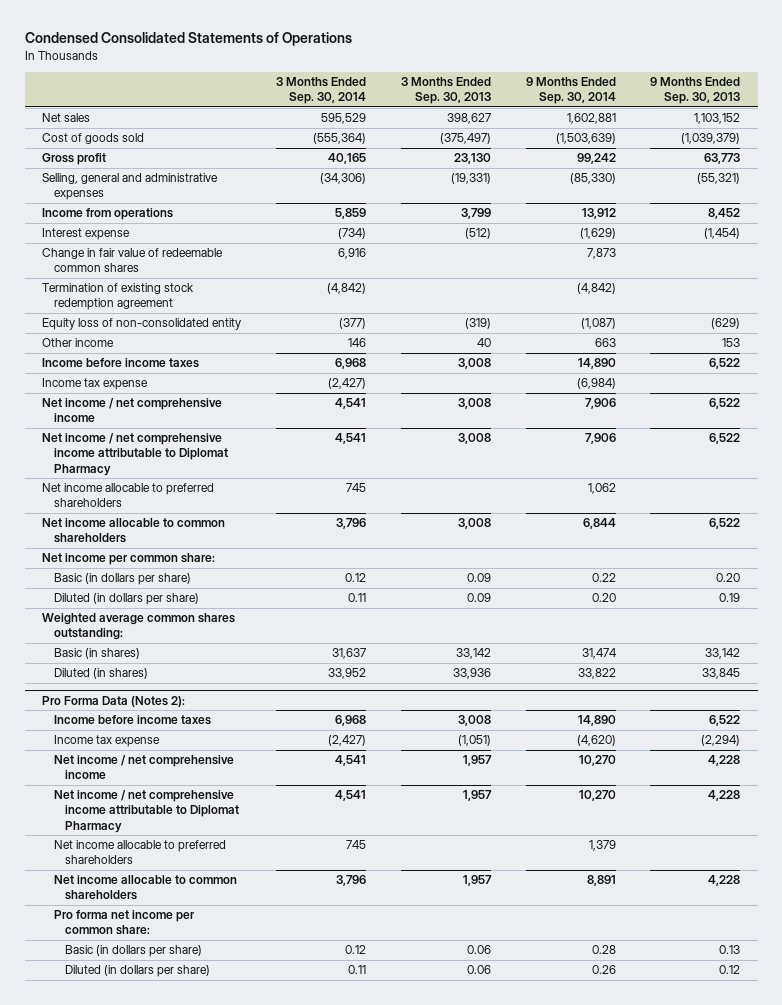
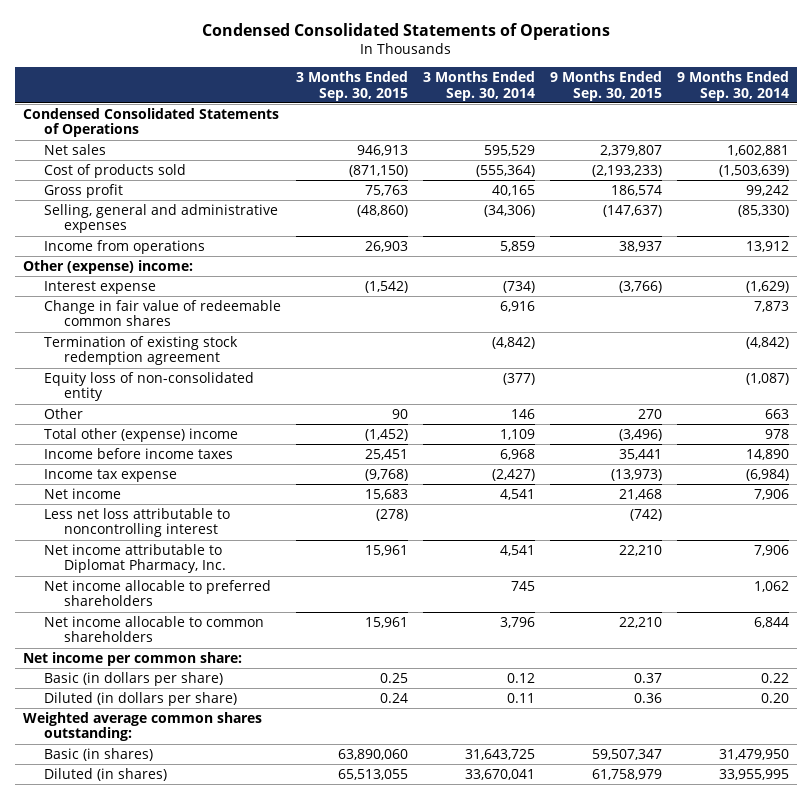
[400,76,491,105] 3 Months Ended Sep. 30, 2013 -> none
[650,76,741,105] 9 Months Ended Sep. 30, 2013 -> none
none -> [295,71,408,101] 3 Months Ended Sep. 30, 2015
none -> [550,71,663,101] 9 Months Ended Sep. 30, 2015
none -> [22,107,279,138] Condensed Consolidated Statements of Operations
[42,133,145,145] Cost of goods sold -> [43,163,186,178] Cost of products sold
none -> [22,259,193,274] Other (expense) income:
[42,338,115,348] Other income -> [43,407,83,419] Other
none -> [43,427,238,442] Total other (expense) income
[42,398,223,423] Net income / net comprehensive income -> [43,487,121,499] Net income
none -> [43,507,230,538] Less net loss attributable to noncontrolling interest
[42,433,228,476] Net income / net comprehensive income attributable to Diplomat Pharmacy -> [43,543,227,574] Net income attributable to Diplomat Pharmacy, Inc.
[42,695,186,707] Pro Forma Data (Notes 2): -> none
[53,715,211,726] Income before income taxes -> none
[53,735,160,748] Income tax expense -> none
[53,755,234,780] Net income / net comprehensive income -> none
[53,790,239,833] Net income / net comprehensive income attributable to Diplomat Pharmacy -> none
[53,840,226,865] Net income allocable to preferred shareholders -> none
[53,875,237,901] Net income allocable to common shareholders -> none
[53,910,195,936] Pro forma net income per common share: -> none
[64,945,202,958] Basic (in dollars per share) -> none
[64,965,210,978] Diluted (in dollars per share) -> none
[331,648,366,660] 31,637 -> [465,748,536,760] 31,643,725
[581,648,617,660] 31,474 -> [719,748,790,760] 31,479,950
[327,668,366,680] 33,952 -> [465,768,536,780] 33,670,041
[577,668,616,680] 33,822 -> [719,768,790,780] 33,955,995

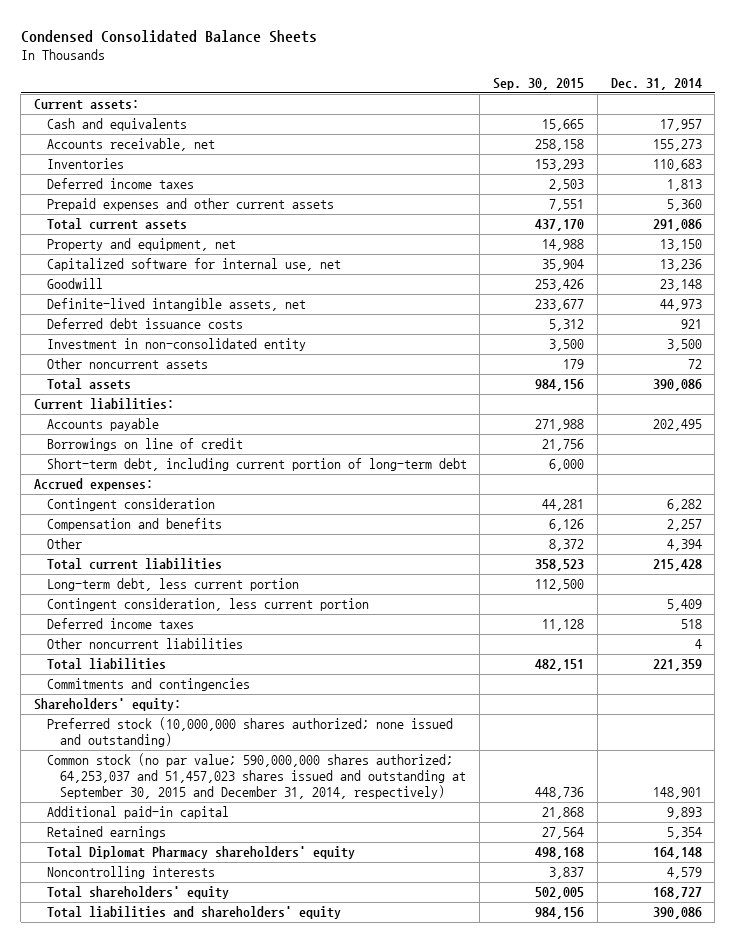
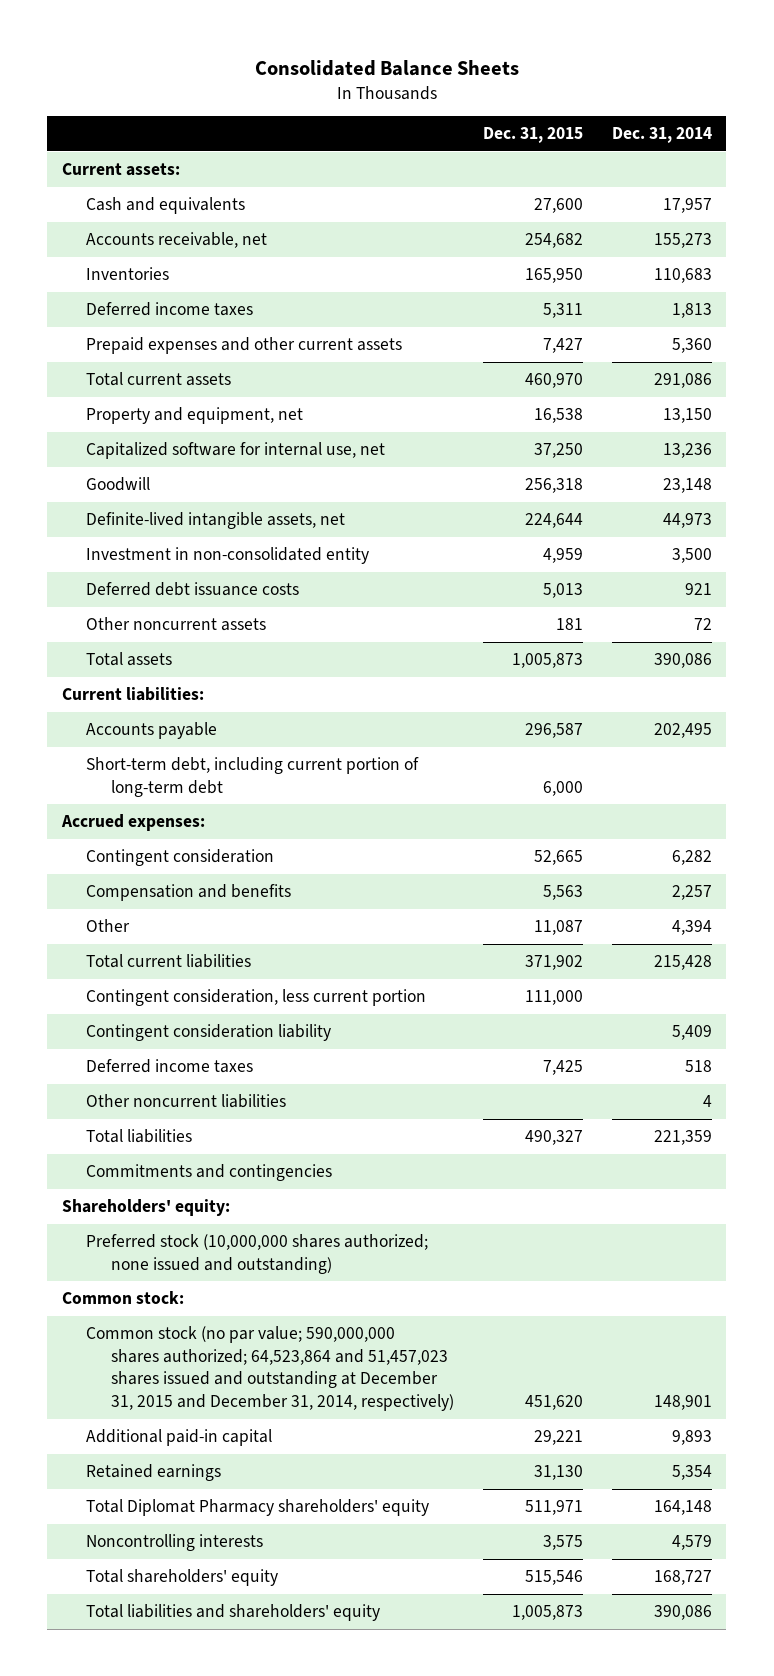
[20,30,317,44] Condensed Consolidated Balance Sheets -> [254,59,519,76] Consolidated Balance Sheets
[493,77,585,90] Sep. 30, 2015 -> none
none -> [482,127,583,144] Dec. 31, 2015
[46,318,243,330] Deferred debt issuance costs -> [86,582,300,597] Deferred debt issuance costs
[46,438,243,452] Borrowings on line of credit -> none
[46,578,299,592] Long-term debt, less current portion -> [86,989,427,1007] Contingent consideration, less current portion
[46,598,369,612] Contingent consideration, less current portion -> [86,1024,332,1042] Contingent consideration liability
none -> [61,1291,184,1305] Common stock:
[46,753,466,799] Common stock (no par value; 590,000,000 shares authorized; 64,253,037 and 51,457,023 shares issued and outstanding at September 30, 2015 and December 31, 2014, respectively) -> [86,1326,454,1412] Common stock (no par value; 590,000,000 shares authorized; 64,523,864 and 51,457,023 shares issued and outstanding at December 31, 2015 and December 31, 2014, respectively)

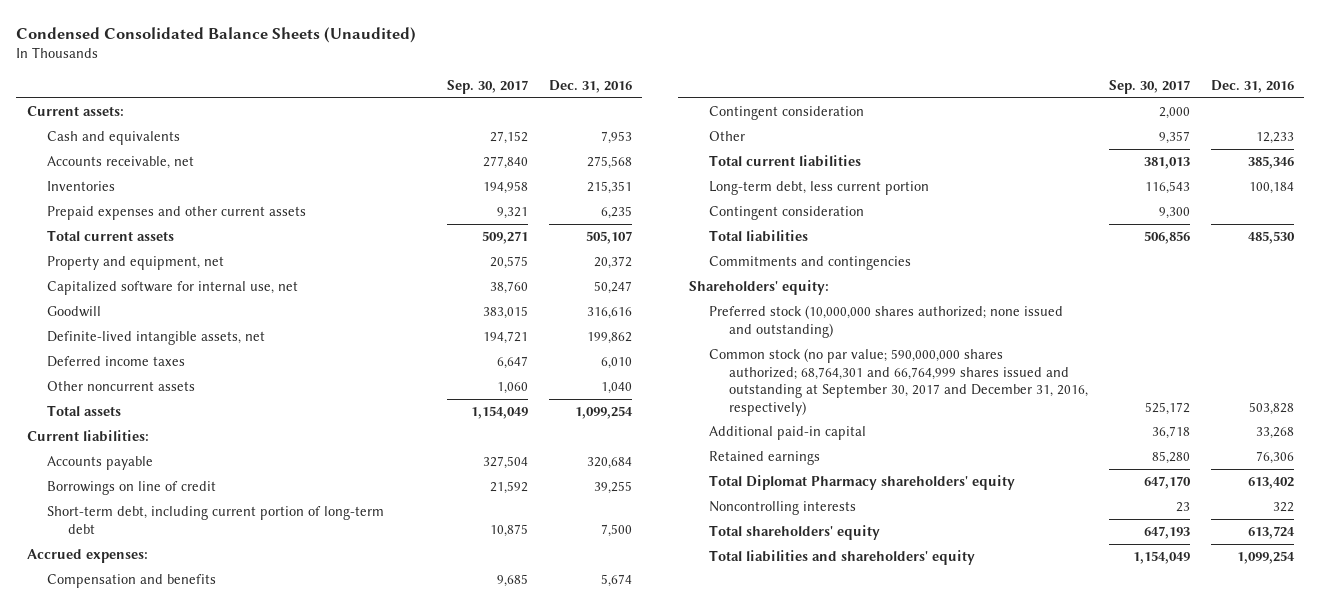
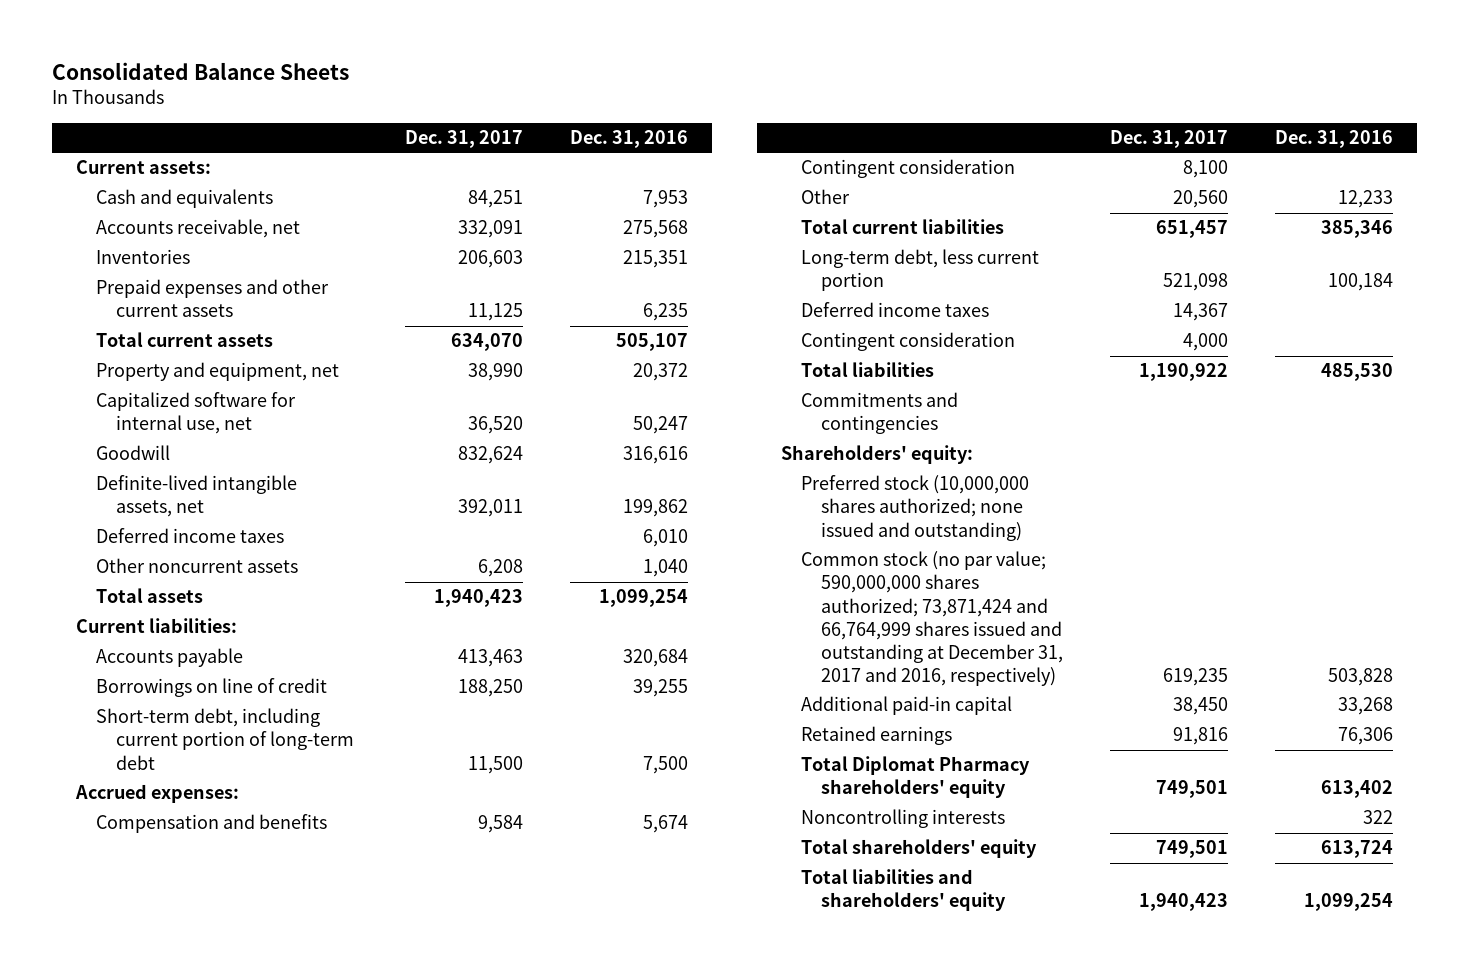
[16,26,417,43] Condensed Consolidated Balance Sheets (Unaudited) -> [51,62,349,81] Consolidated Balance Sheets
[447,79,529,94] Sep. 30, 2017 -> none
none -> [404,129,523,148] Dec. 31, 2017
none -> [800,302,989,318] Deferred income taxes
[709,348,1089,416] Common stock (no par value; 590,000,000 shares authorized; 68,764,301 and 66,764,999 shares issued and outstanding at September 30, 2017 and December 31, 2016, respectively) -> [800,551,1063,686] Common stock (no par value; 590,000,000 shares authorized; 73,871,424 and 66,764,999 shares issued and outstanding at December 31, 2017 and 2016, respectively)

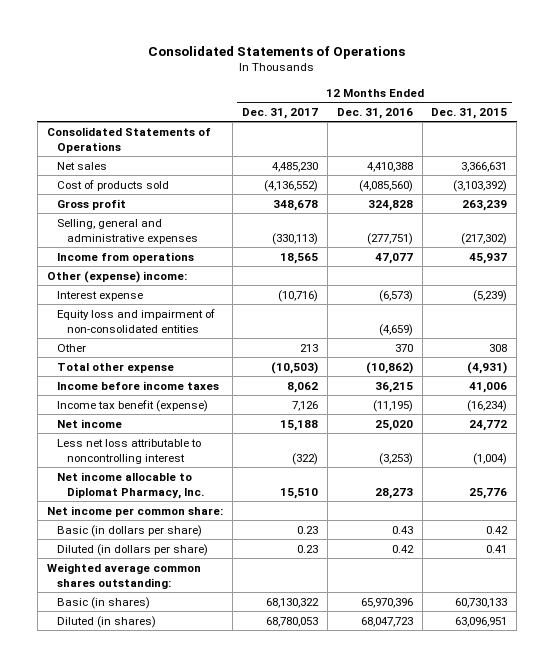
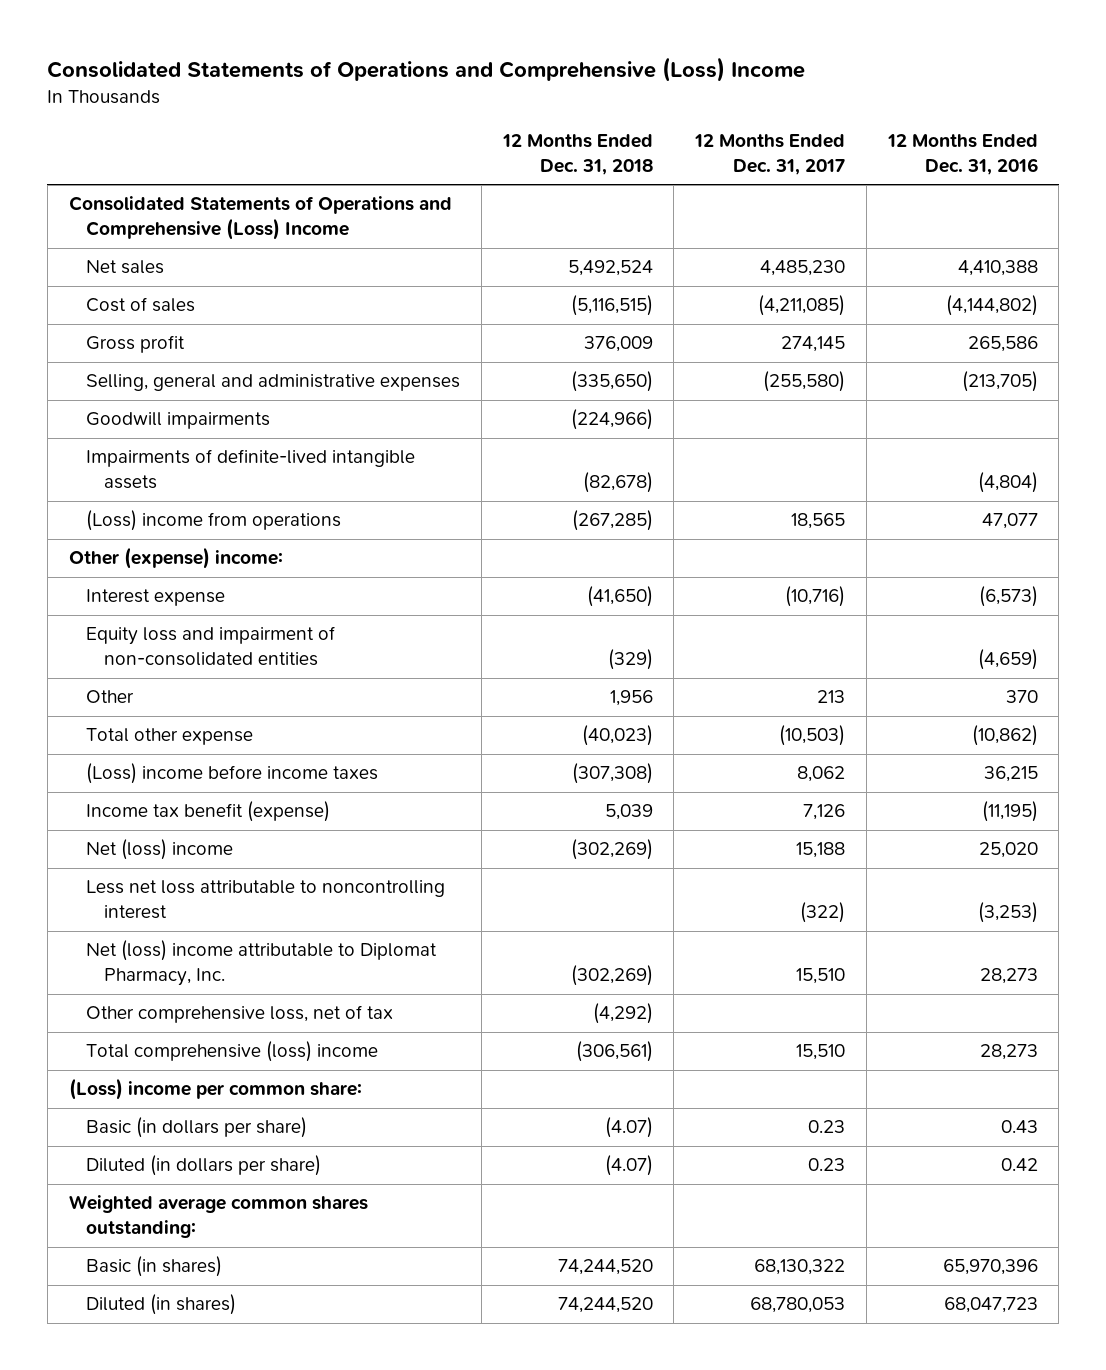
[148,45,406,59] Consolidated Statements of Operations -> [47,57,806,83] Consolidated Statements of Operations and Comprehensive (Loss) Income
[431,107,508,119] Dec. 31, 2015 -> none
none -> [501,134,653,175] 12 Months Ended Dec. 31, 2018
[46,126,211,153] Consolidated Statements of Operations -> [68,196,452,241] Consolidated Statements of Operations and Comprehensive (Loss) Income
[57,179,170,191] Cost of products sold -> none
none -> [86,297,196,313] Cost of sales
[272,199,318,211] 348,678 -> [781,336,846,353] 274,145
[367,199,413,211] 324,828 -> [967,336,1038,353] 265,586
[271,232,318,245] (330,113) -> [763,371,846,393] (255,580)
[366,232,413,245] (277,751) -> [961,371,1038,393] (213,705)
none -> [86,412,271,430] Goodwill impairments
none -> [86,449,416,490] Impairments of definite-lived intangible assets
[57,251,195,263] Income from operations -> [86,510,342,532] (Loss) income from operations
[57,380,220,390] Income before income taxes -> [86,763,379,785] (Loss) income before income taxes
[57,418,123,428] Net income -> [86,839,234,861] Net (loss) income
[57,471,205,499] Net income allocable to Diplomat Pharmacy, Inc. -> [86,940,438,987] Net (loss) income attributable to Diplomat Pharmacy, Inc.
none -> [86,1005,394,1024] Other comprehensive loss, net of tax
none -> [86,1041,379,1063] Total comprehensive (loss) income
[46,505,223,517] Net income per common share: -> [68,1078,362,1101] (Loss) income per common share:

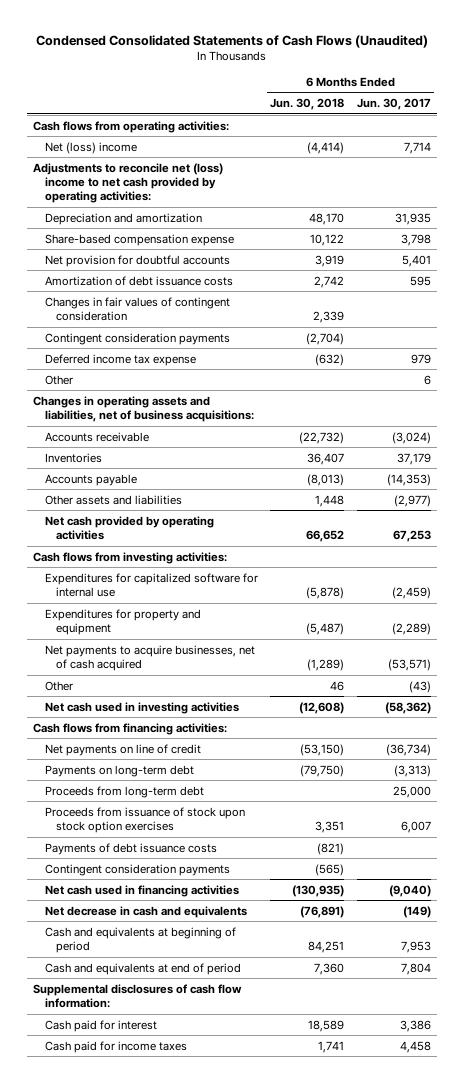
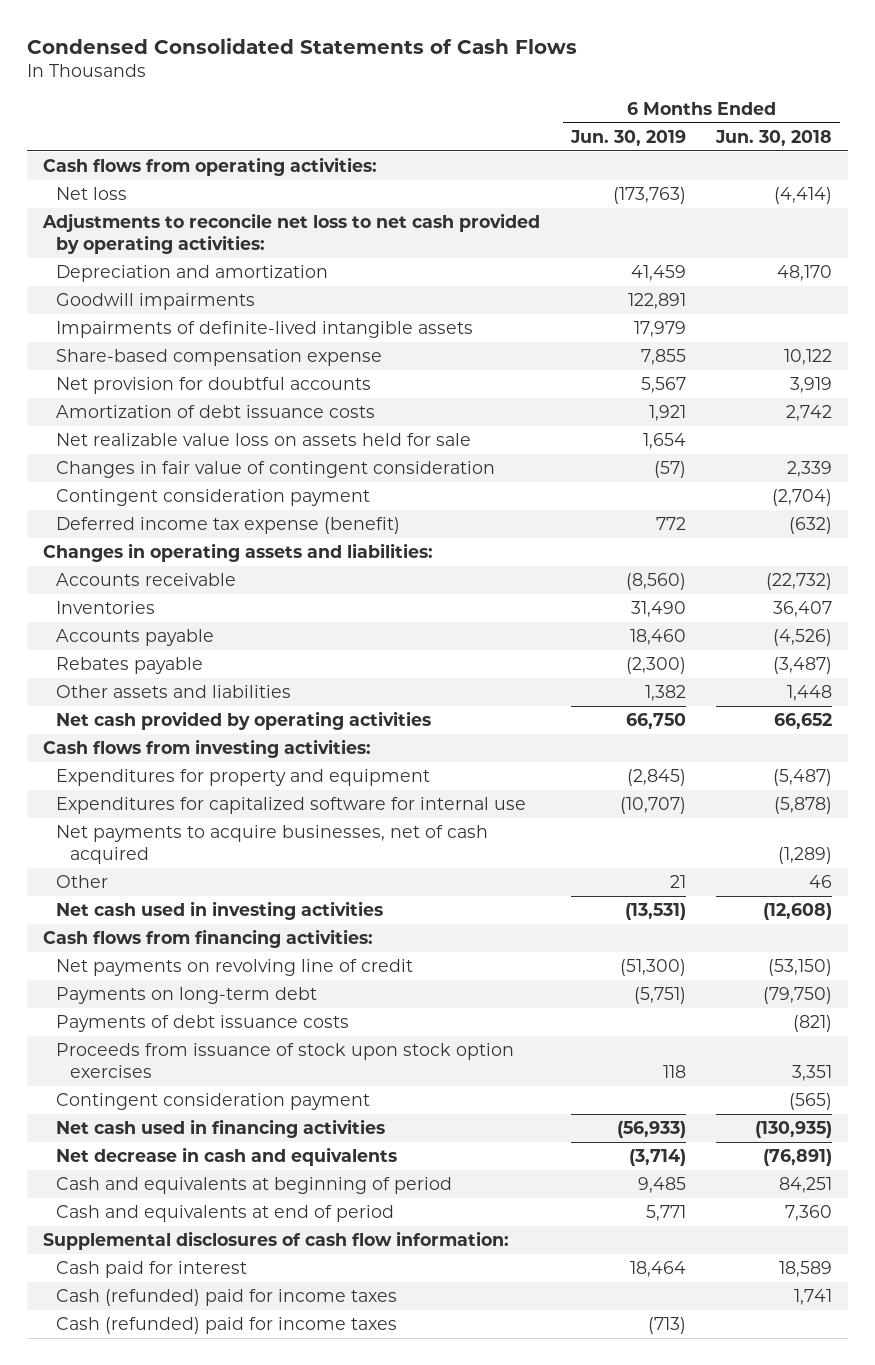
[36,34,429,48] Condensed Consolidated Statements of Cash Flows (Unaudited) -> [27,38,578,55] Condensed Consolidated Statements of Cash Flows
[356,98,431,111] Jun. 30, 2017 -> none
none -> [569,129,686,146] Jun. 30, 2019
[44,141,137,154] Net (loss) income -> [56,187,128,201] Net loss
[33,162,224,204] Adjustments to reconcile net (loss) income to net cash provided by operating activities: -> [41,213,540,254] Adjustments to reconcile net loss to net cash provided by operating activities:
none -> [56,293,256,311] Goodwill impairments
none -> [56,321,474,339] Impairments of definite-lived intangible assets
[44,374,73,385] Other -> none
none -> [56,433,472,447] Net realizable value loss on assets held for sale
[44,296,230,321] Changes in fair values of contingent consideration -> [56,461,496,479] Changes in fair value of contingent consideration
[44,332,230,345] Contingent consideration payments -> [56,489,371,507] Contingent consideration payment
[44,353,196,366] Deferred income tax expense -> [56,517,401,535] Deferred income tax expense (benefit)
[33,395,254,422] Changes in operating assets and liabilities, net of business acquisitions: -> [42,543,433,563] Changes in operating assets and liabilities:
[307,473,345,486] (8,013) -> [773,629,833,647] (4,526)
none -> [56,657,204,675] Rebates payable
[44,572,258,597] Expenditures for capitalized software for internal use -> [56,797,527,815] Expenditures for capitalized software for internal use
[44,743,201,756] Net payments on line of credit -> [56,959,414,977] Net payments on revolving line of credit
[44,785,204,798] Proceeds from long-term debt -> none
[44,806,245,833] Proceeds from issuance of stock upon stock option exercises -> [56,1043,515,1078] Proceeds from issuance of stock upon stock option exercises
[44,863,230,876] Contingent consideration payments -> [56,1093,371,1111] Contingent consideration payment
[44,1040,187,1053] Cash paid for income taxes -> [56,1289,398,1307] Cash (refunded) paid for income taxes
none -> [56,1317,398,1335] Cash (refunded) paid for income taxes

